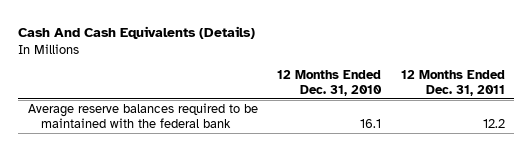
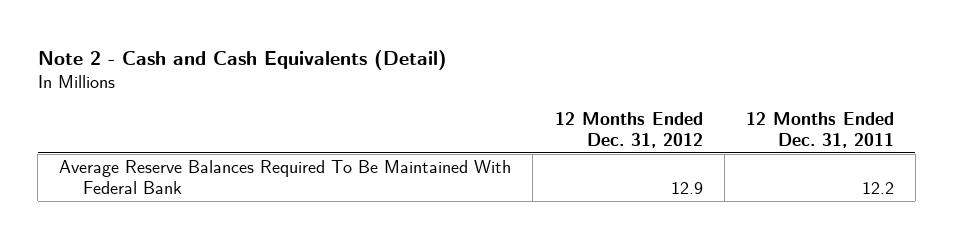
[17,26,255,40] Cash And Cash Equivalents (Details) -> [37,49,447,70] Note 2 - Cash and Cash Equivalents (Detail)
[277,70,383,97] 12 Months Ended Dec. 31, 2010 -> none
none -> [554,111,703,148] 12 Months Ended Dec. 31, 2012
[27,103,258,128] Average reserve balances required to be maintained with the federal bank -> [59,160,512,195] Average Reserve Balances Required To Be Maintained With Federal Bank

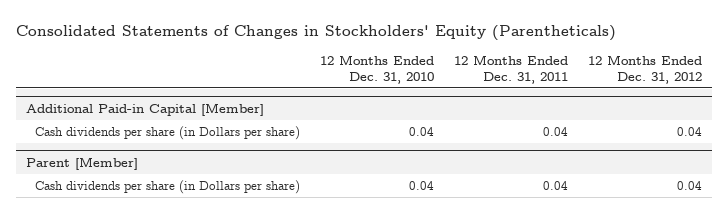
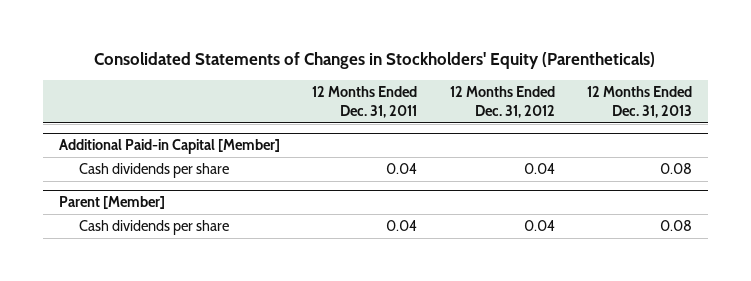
[320,55,435,84] 12 Months Ended Dec. 31, 2010 -> none
none -> [586,86,692,118] 12 Months Ended Dec. 31, 2013
[35,126,301,141] Cash dividends per share (in Dollars per share) -> [78,163,229,179] Cash dividends per share
[35,180,301,195] Cash dividends per share (in Dollars per share) -> [78,220,229,236] Cash dividends per share

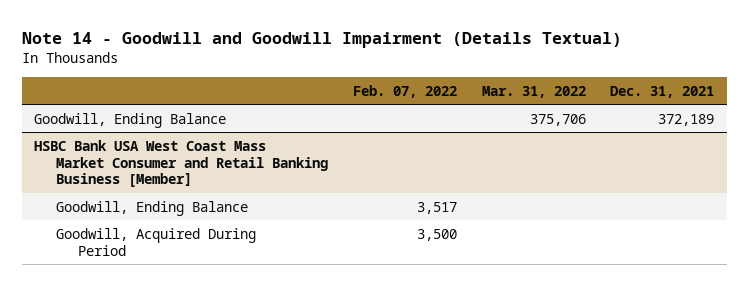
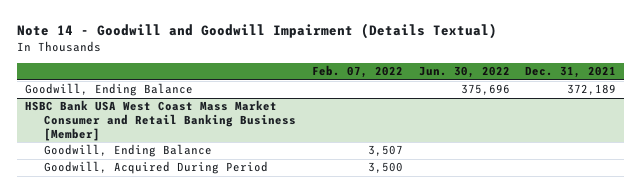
[481,86,586,99] Mar. 31, 2022 -> none
none -> [418,66,510,79] Jun. 30, 2022
[416,201,457,214] 3,517 -> [367,145,403,157] 3,507

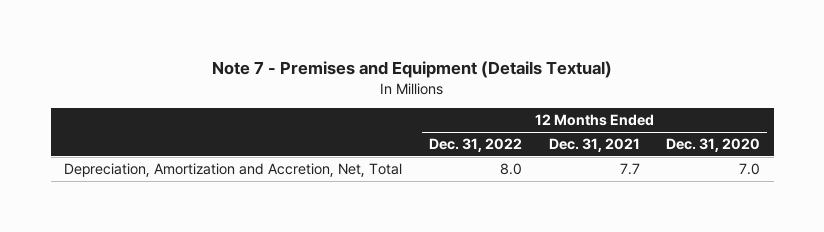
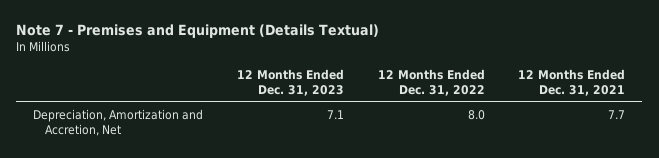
[666,138,761,153] Dec. 31, 2020 -> none
none -> [236,69,344,97] 12 Months Ended Dec. 31, 2023
[64,163,403,178] Depreciation, Amortization and Accretion, Net, Total -> [33,109,204,137] Depreciation, Amortization and Accretion, Net

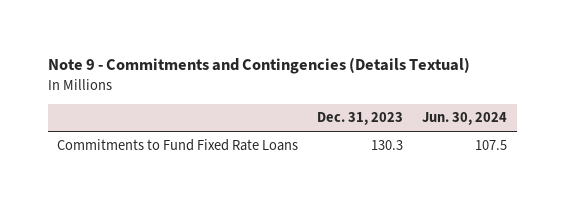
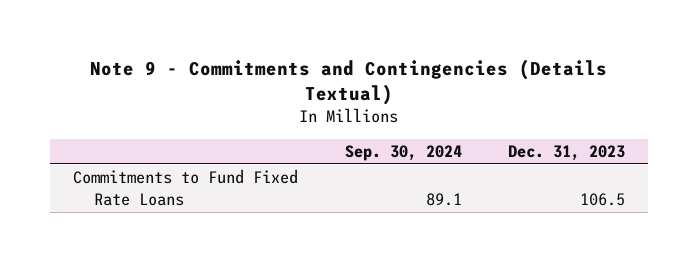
[422,112,508,126] Jun. 30, 2024 -> none
none -> [344,144,462,161] Sep. 30, 2024
[371,140,404,151] 130.3 -> [580,192,626,206] 106.5

